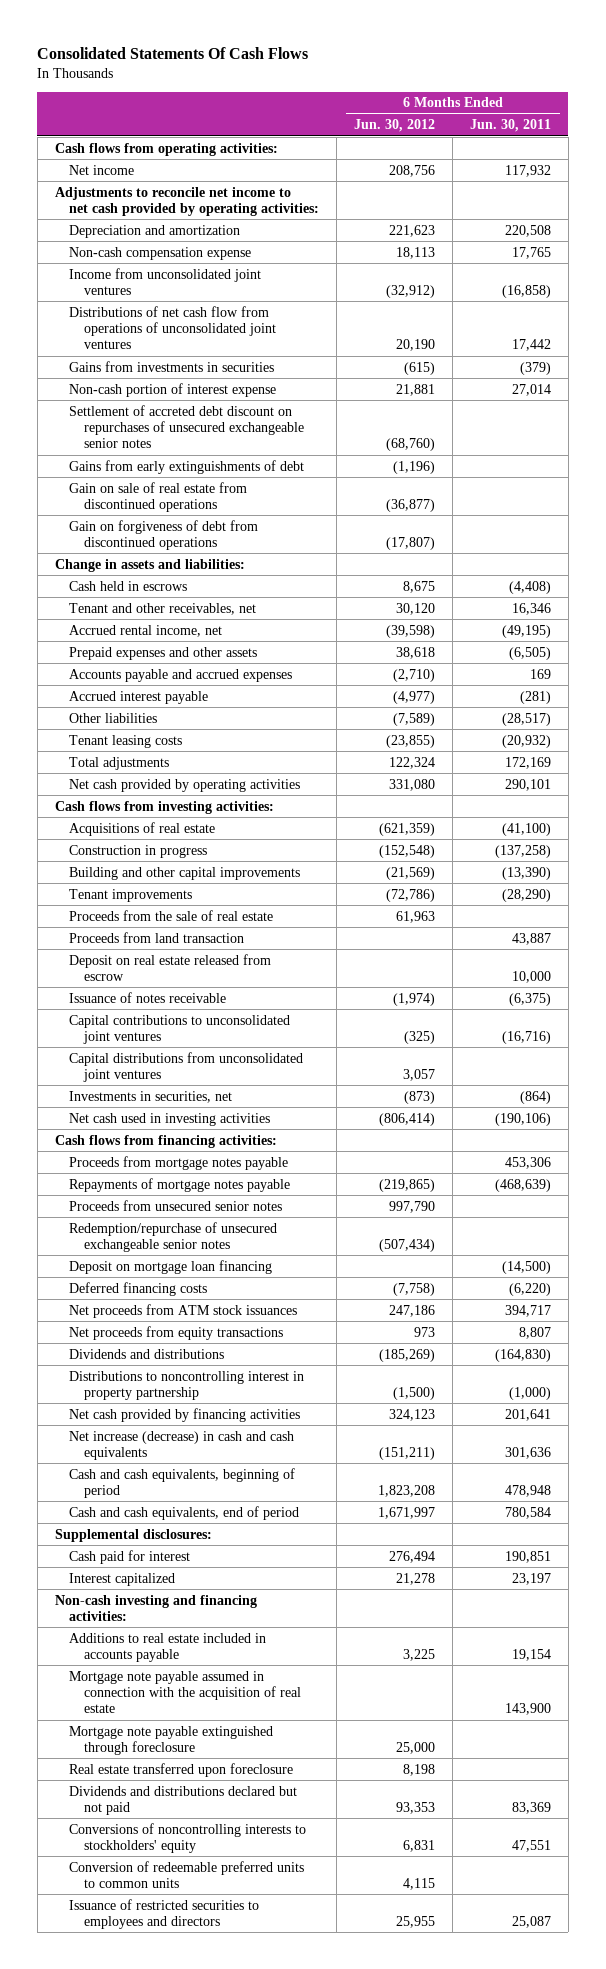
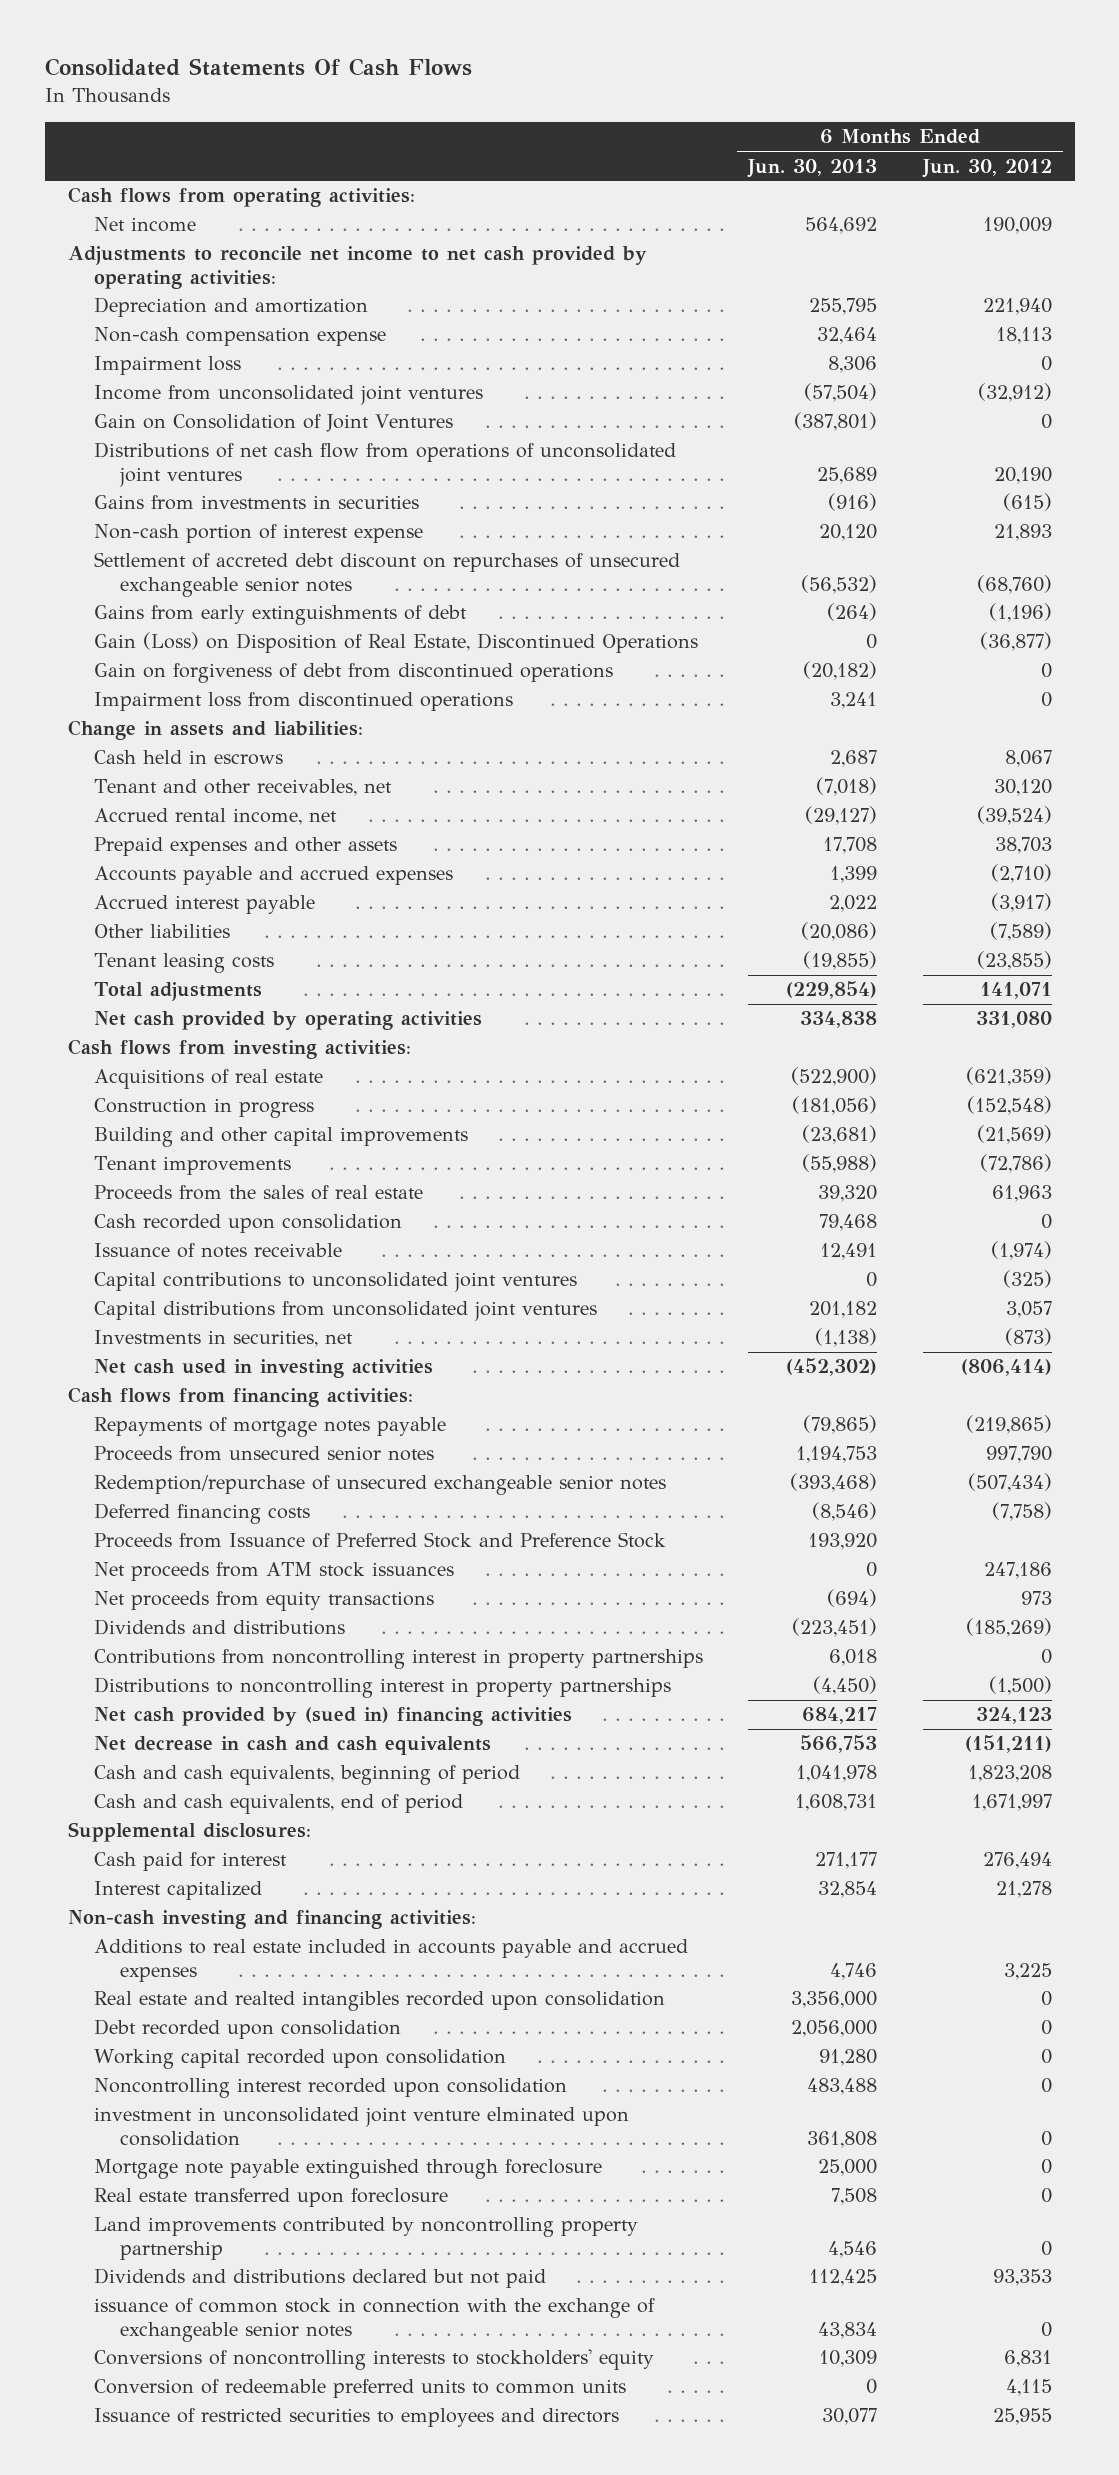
[470,119,552,133] Jun. 30, 2011 -> none
none -> [747,158,878,178] Jun. 30, 2013
[389,164,436,177] 208,756 -> [982,217,1052,235] 190,009
[389,224,436,237] 221,623 -> [982,298,1052,316] 221,940
none -> [93,356,241,376] Impairment loss
none -> [93,414,453,433] Gain on Consolidation of Joint Ventures
[396,383,436,396] 21,881 -> [993,524,1052,542] 21,893
[69,481,248,512] Gain on sale of real estate from discontinued operations -> [93,632,698,654] Gain (Loss) on Disposition of Real Estate, Discontinued Operations
[386,536,436,550] (17,807) -> [1040,663,1052,679] 0
none -> [93,692,513,712] Impairment loss from discontinued operations
[403,580,436,593] 8,675 -> [1004,750,1052,768] 8,067
[386,624,436,638] (39,598) -> [976,806,1052,826] (39,524)
[396,646,436,659] 38,618 -> [994,837,1052,855] 38,703
[393,690,436,704] (4,977) -> [990,893,1052,913] (3,917)
[389,756,436,769] 122,324 -> [979,982,1052,1000] 141,071
[69,931,245,943] Proceeds from land transaction -> none
[69,953,272,981] Deposit on real estate released from escrow -> none
[69,909,274,921] Proceeds from the sale of real estate -> [93,1185,423,1201] Proceeds from the sales of real estate
none -> [93,1214,402,1234] Cash recorded upon consolidation
[69,1155,289,1170] Proceeds from mortgage notes payable -> none
[69,1259,273,1274] Deposit on mortgage loan financing -> none
none -> [93,1532,666,1549] Proceeds from Issuance of Preferred Stock and Preference Stock
none -> [93,1649,703,1670] Contributions from noncontrolling interest in property partnerships
[69,1370,305,1400] Distributions to noncontrolling interest in property partnership -> [93,1677,671,1699] Distributions to noncontrolling interest in property partnerships
[69,1407,301,1422] Net cash provided by financing activities -> [93,1707,572,1727] Net cash provided by (sued in) financing activities
[69,1430,295,1460] Net increase (decrease) in cash and cash equivalents -> [93,1736,491,1756] Net decrease in cash and cash equivalents
[69,1670,302,1714] Mortgage note payable assumed in connection with the acquisition of real estate -> none
[69,1632,267,1662] Additions to real estate included in accounts payable -> [93,1939,688,1982] Additions to real estate included in accounts payable and accrued expenses
none -> [93,1991,665,2012] Real estate and realted intangibles recorded upon consolidation
none -> [93,2019,401,2040] Debt recorded upon consolidation
none -> [93,2049,506,2070] Working capital recorded upon consolidation
none -> [93,2078,567,2099] Noncontrolling interest recorded upon consolidation
none -> [93,2107,629,2146] investment in unconsolidated joint venture elminated upon consolidation
[396,1741,436,1754] 25,000 -> [1040,2159,1052,2175] 0
[403,1763,436,1776] 8,198 -> [1040,2188,1052,2204] 0
none -> [93,2217,638,2260] Land improvements contributed by noncontrolling property partnership
none -> [93,2298,655,2342] issuance of common stock in connection with the exchange of exchangeable senior notes

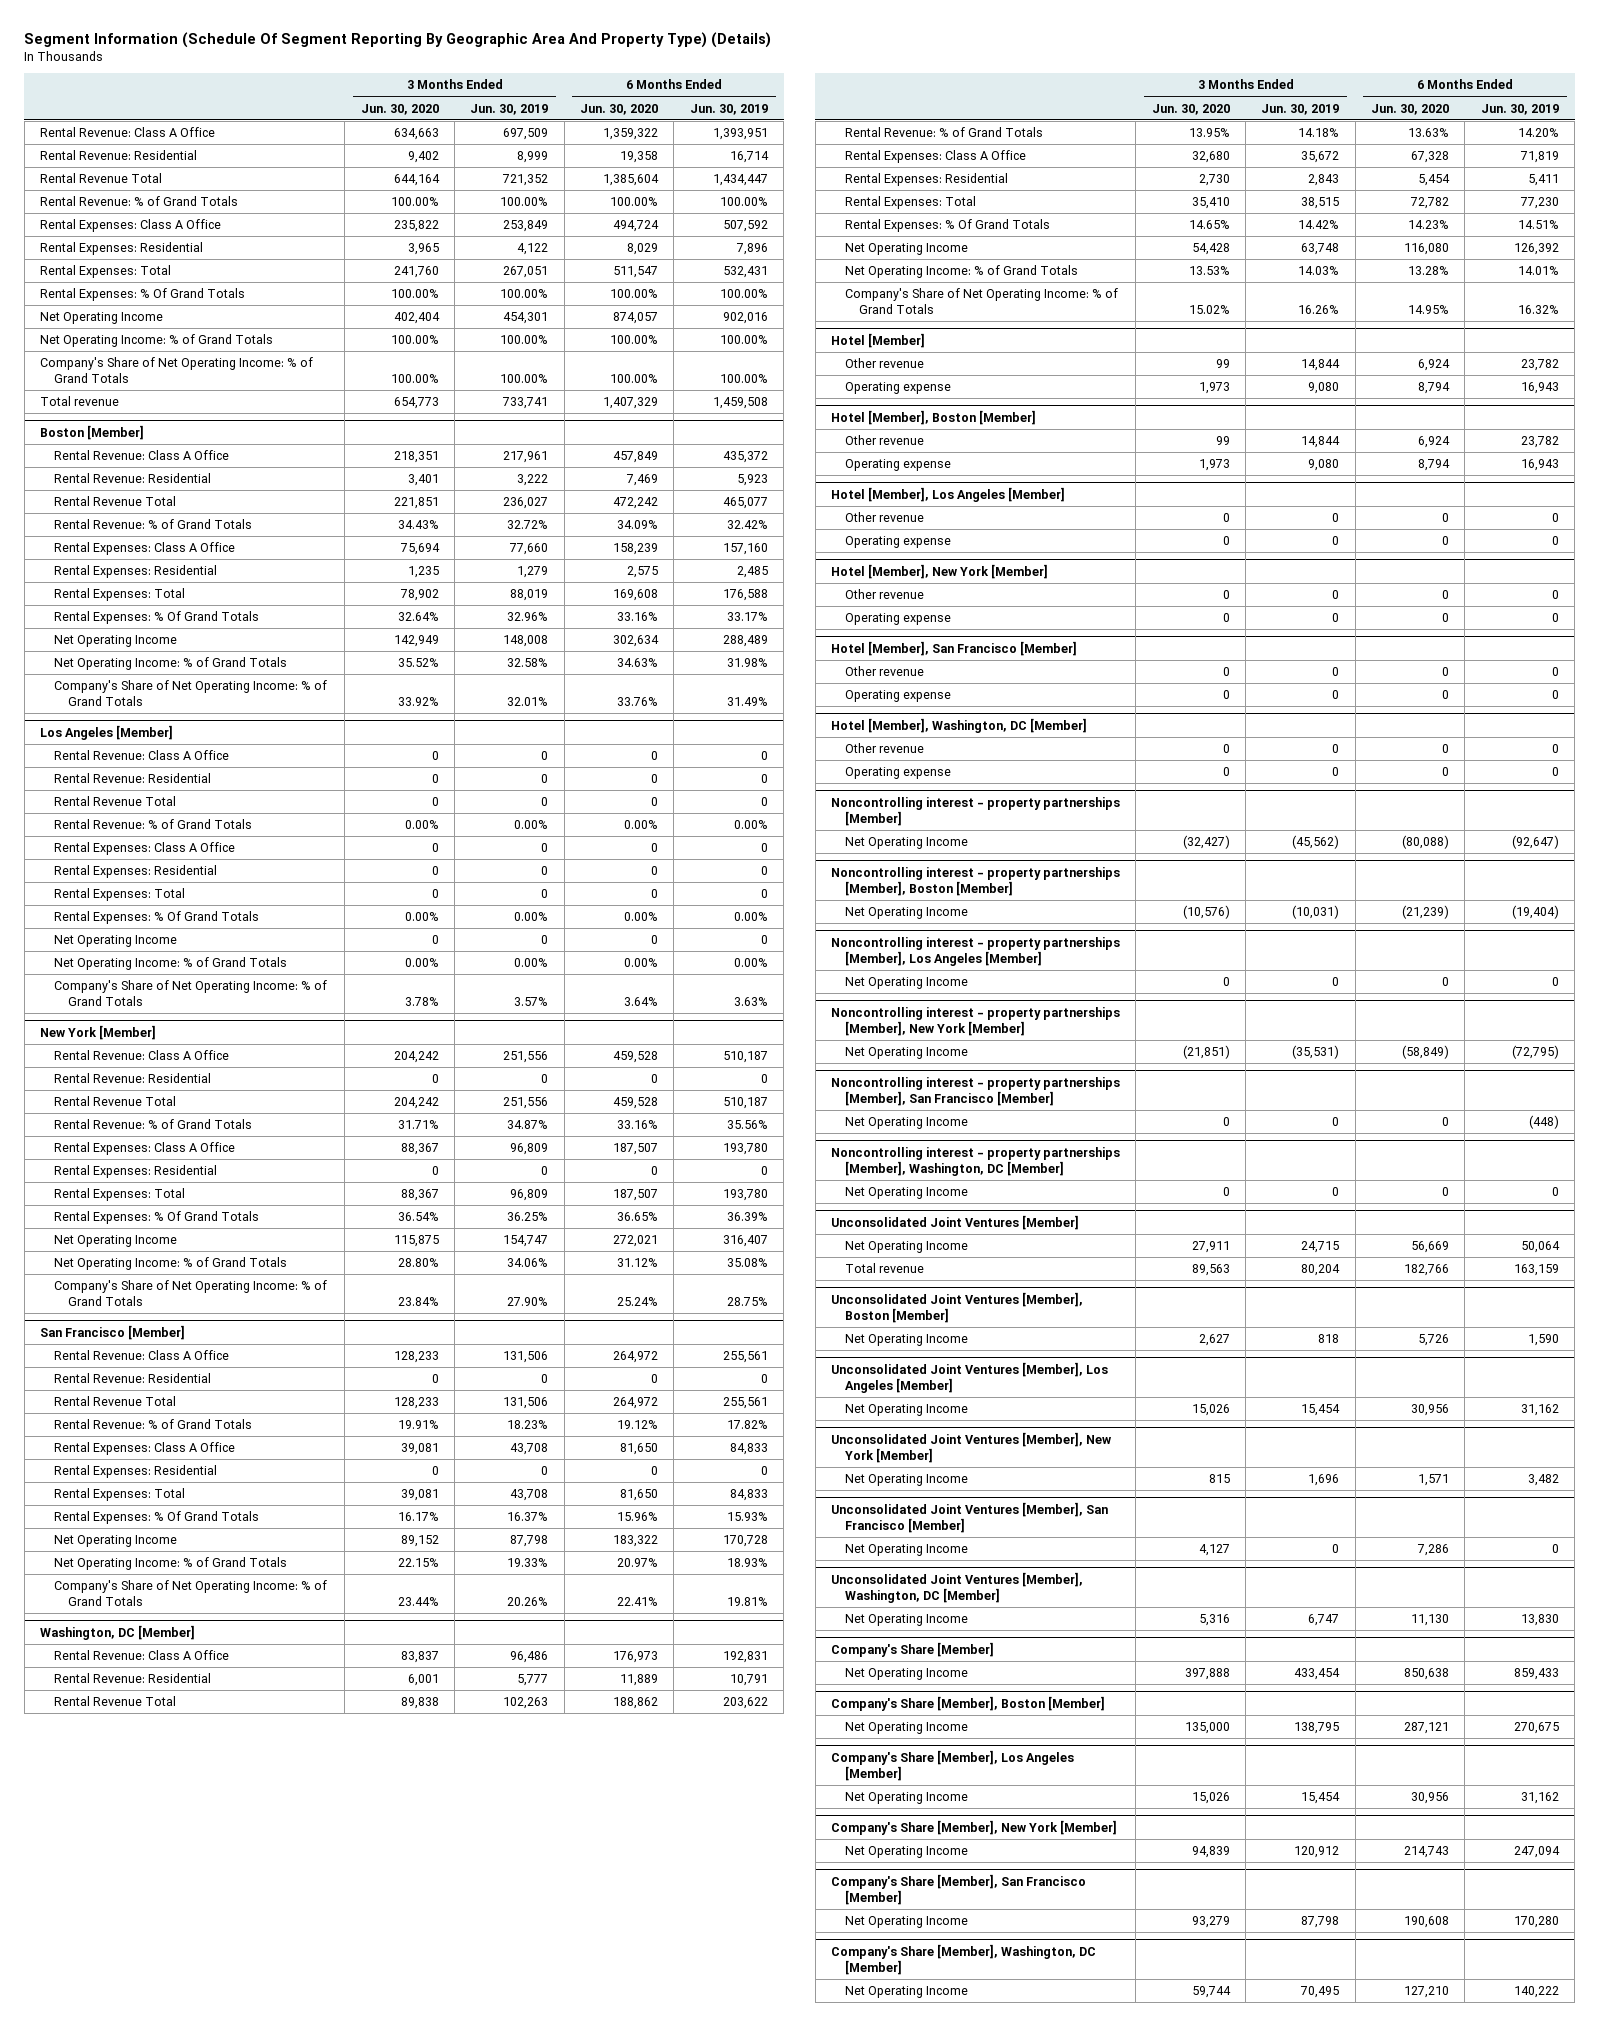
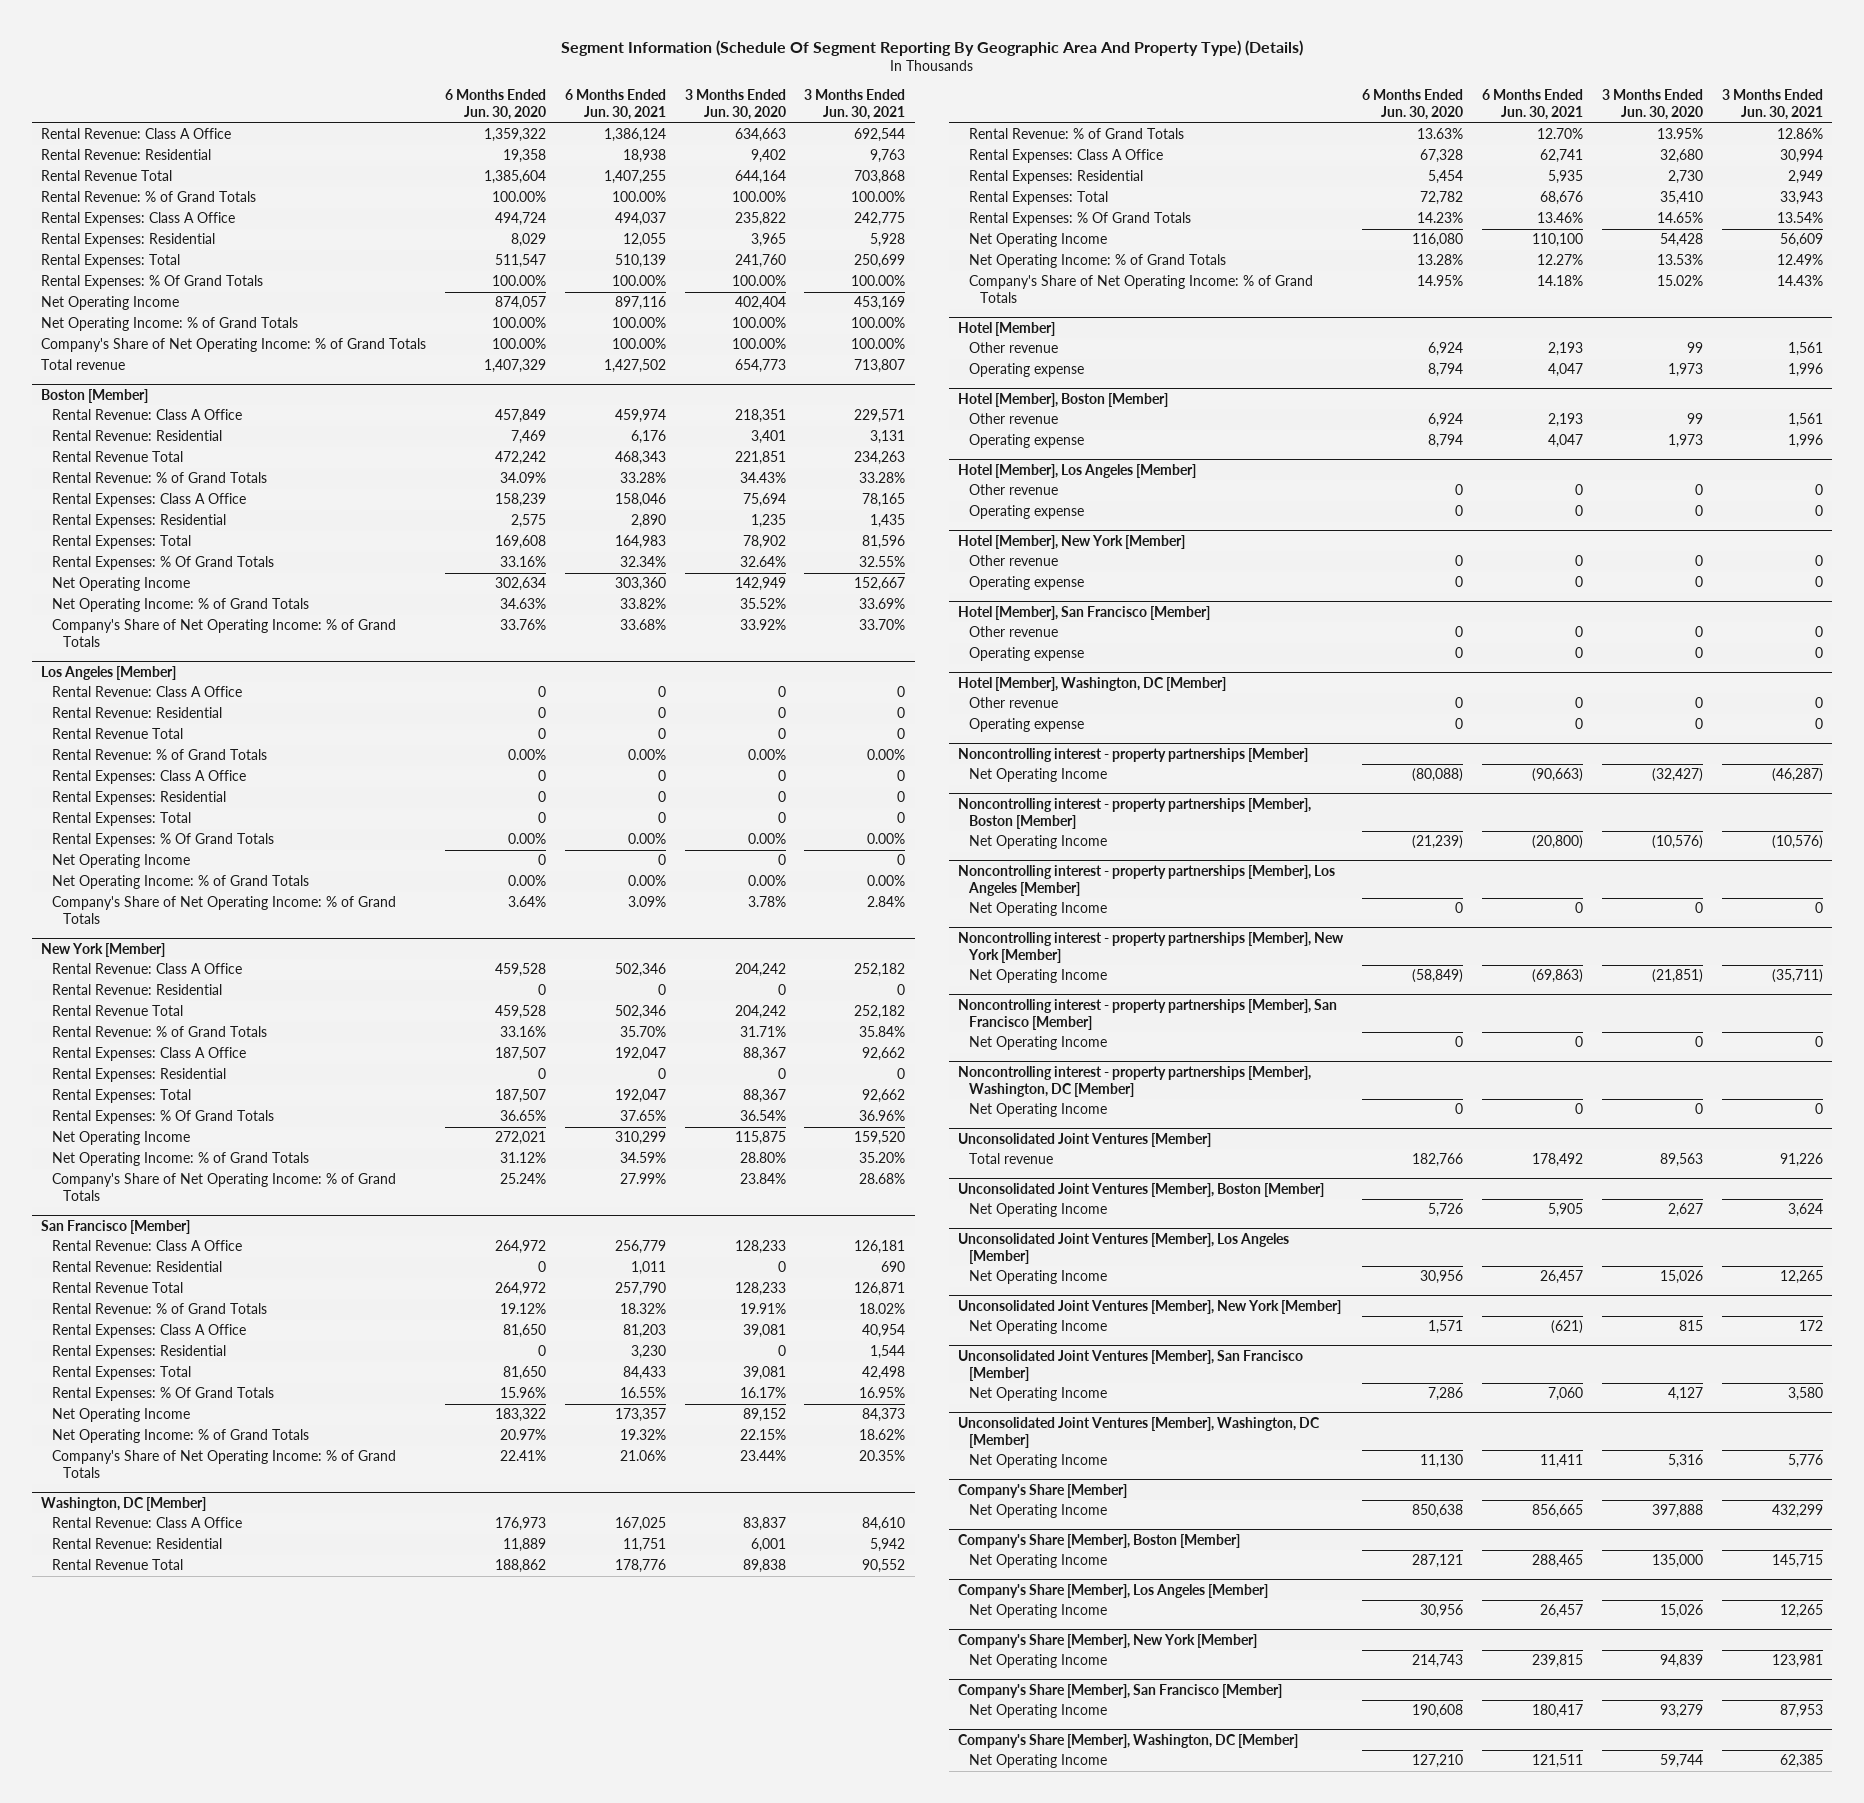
[470,103,549,115] Jun. 30, 2019 -> none
[689,103,768,115] Jun. 30, 2019 -> none
none -> [564,89,666,121] 6 Months Ended Jun. 30, 2021
none -> [804,89,906,121] 3 Months Ended Jun. 30, 2021
[845,1241,969,1254] Net Operating Income -> none

